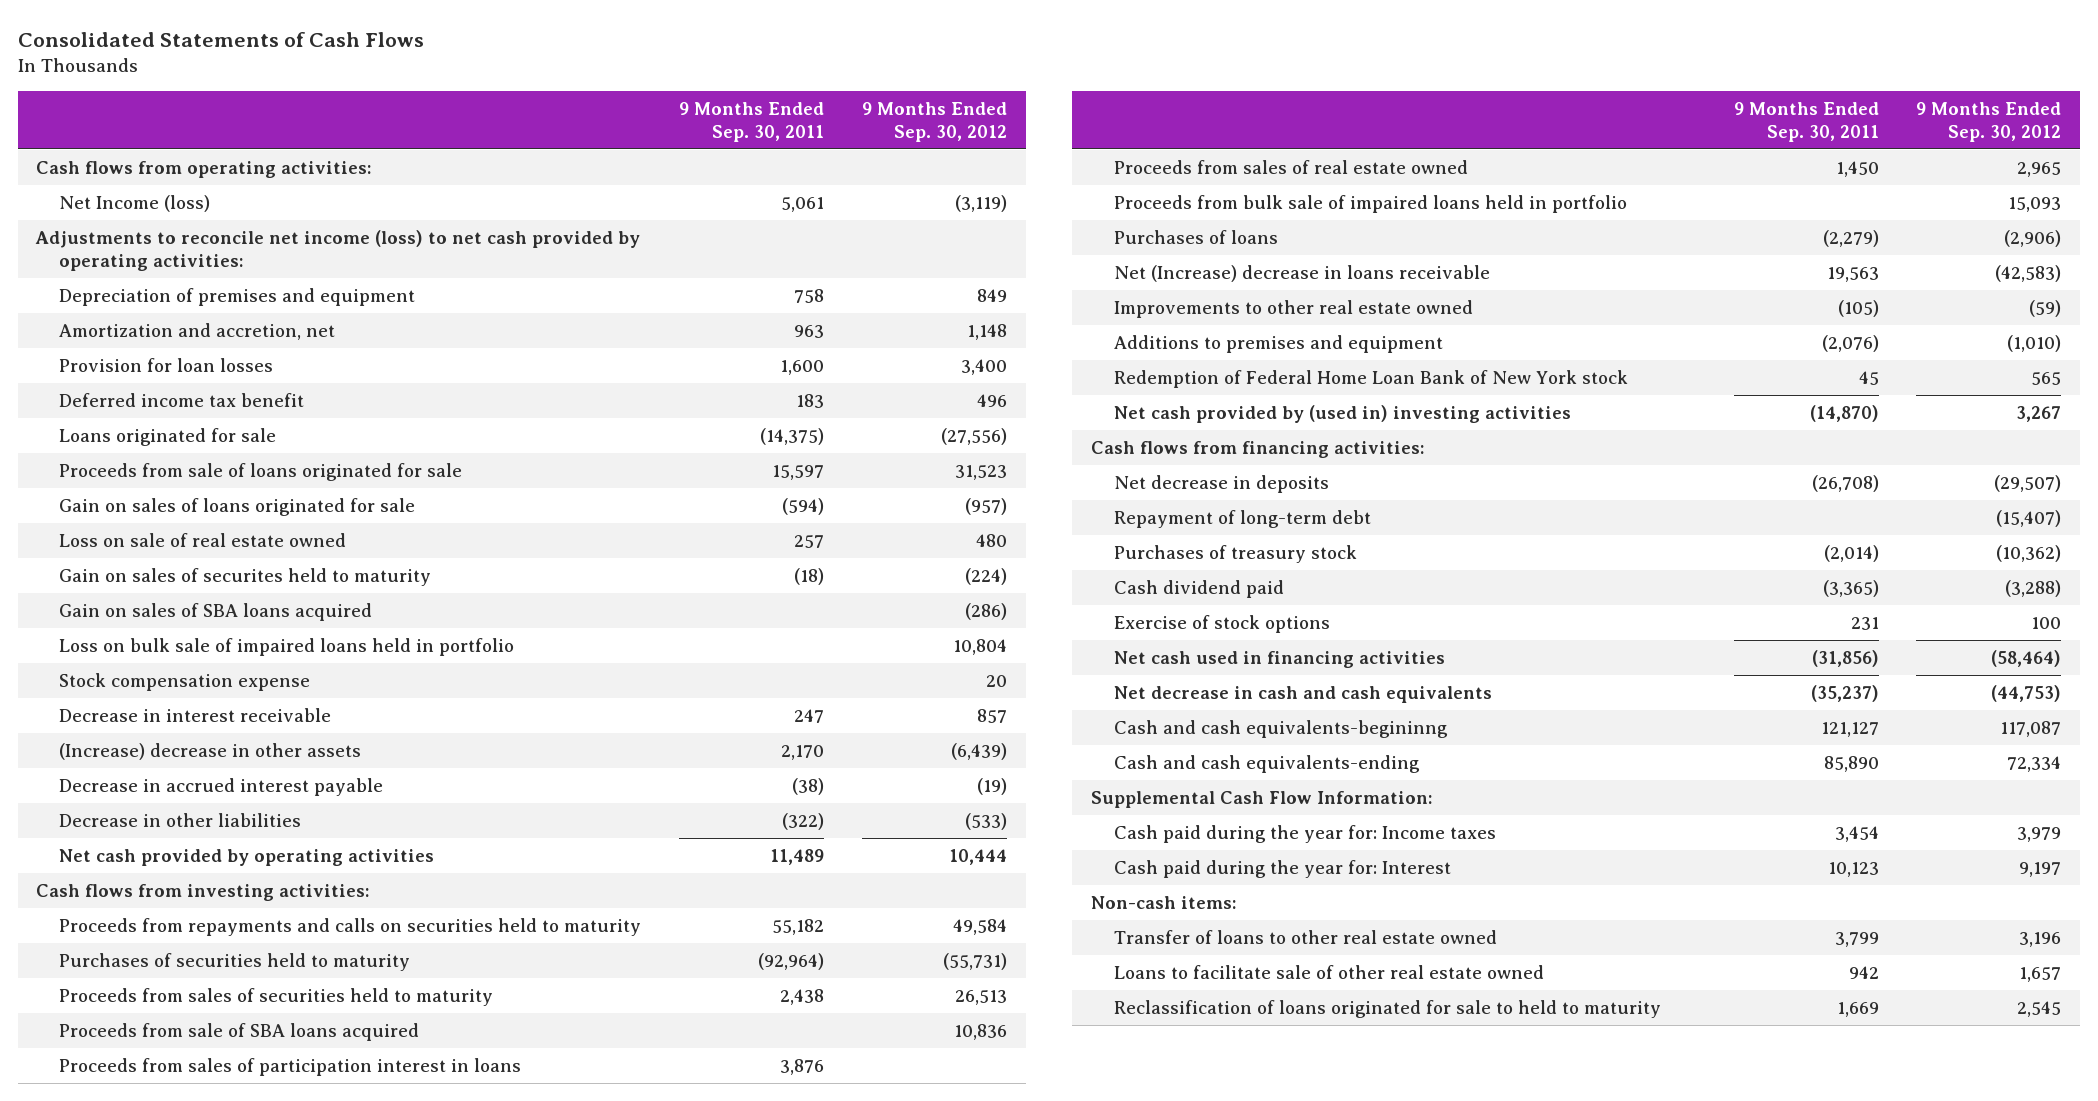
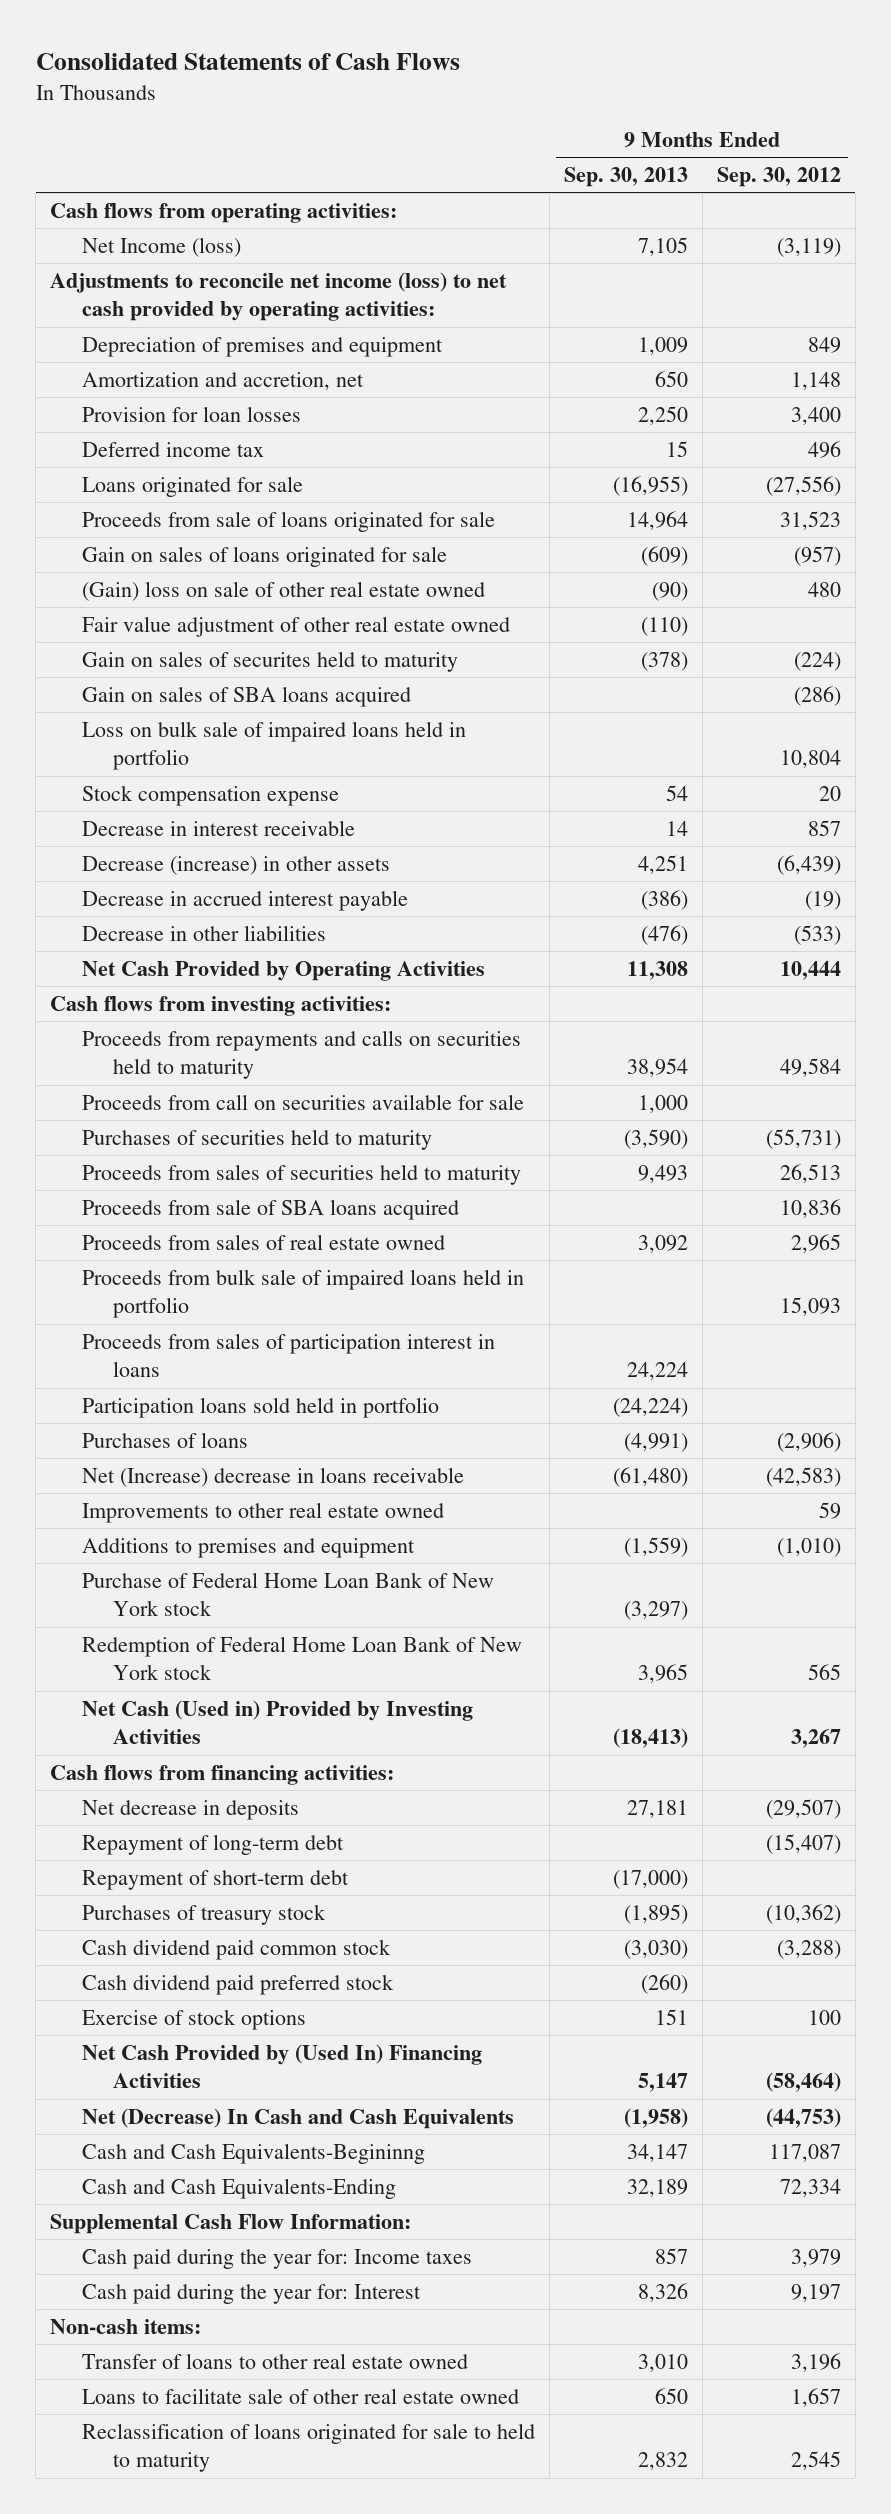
[678,101,824,142] 9 Months Ended Sep. 30, 2011 -> none
none -> [563,166,688,187] Sep. 30, 2013
[59,393,305,408] Deferred income tax benefit -> [81,441,264,457] Deferred income tax
[59,533,347,548] Loss on sale of real estate owned -> [81,580,485,601] (Gain) loss on sale of other real estate owned
none -> [81,615,510,637] Fair value adjustment of other real estate owned
[59,743,362,761] (Increase) decrease in other assets -> [81,855,390,875] Decrease (increase) in other assets
[59,849,435,867] Net cash provided by operating activities -> [81,960,485,981] Net Cash Provided by Operating Activities
none -> [81,1093,524,1110] Proceeds from call on securities available for sale
[59,1058,522,1077] Proceeds from sales of participation interest in loans -> [81,1332,495,1378] Proceeds from sales of participation interest in loans
none -> [81,1396,439,1418] Participation loans sold held in portfolio
[2029,300,2062,318] (59) -> [818,1501,841,1519] 59
none -> [81,1571,494,1617] Purchase of Federal Home Loan Bank of New York stock
[1113,405,1571,424] Net cash provided by (used in) investing activities -> [81,1699,473,1745] Net Cash (Used in) Provided by Investing Activities
none -> [81,1869,349,1890] Repayment of short-term debt
[1113,580,1284,599] Cash dividend paid -> [81,1938,391,1960] Cash dividend paid common stock
none -> [81,1973,394,1995] Cash dividend paid preferred stock
[1113,651,1445,669] Net cash used in financing activities -> [81,2043,482,2089] Net Cash Provided by (Used In) Financing Activities
[1113,686,1492,704] Net decrease in cash and cash equivalents -> [81,2107,514,2129] Net (Decrease) In Cash and Cash Equivalents
[1113,720,1448,739] Cash and cash equivalents-begininng -> [81,2142,425,2164] Cash and Cash Equivalents-Begininng
[1113,755,1420,774] Cash and cash equivalents-ending -> [81,2177,396,2199] Cash and Cash Equivalents-Ending

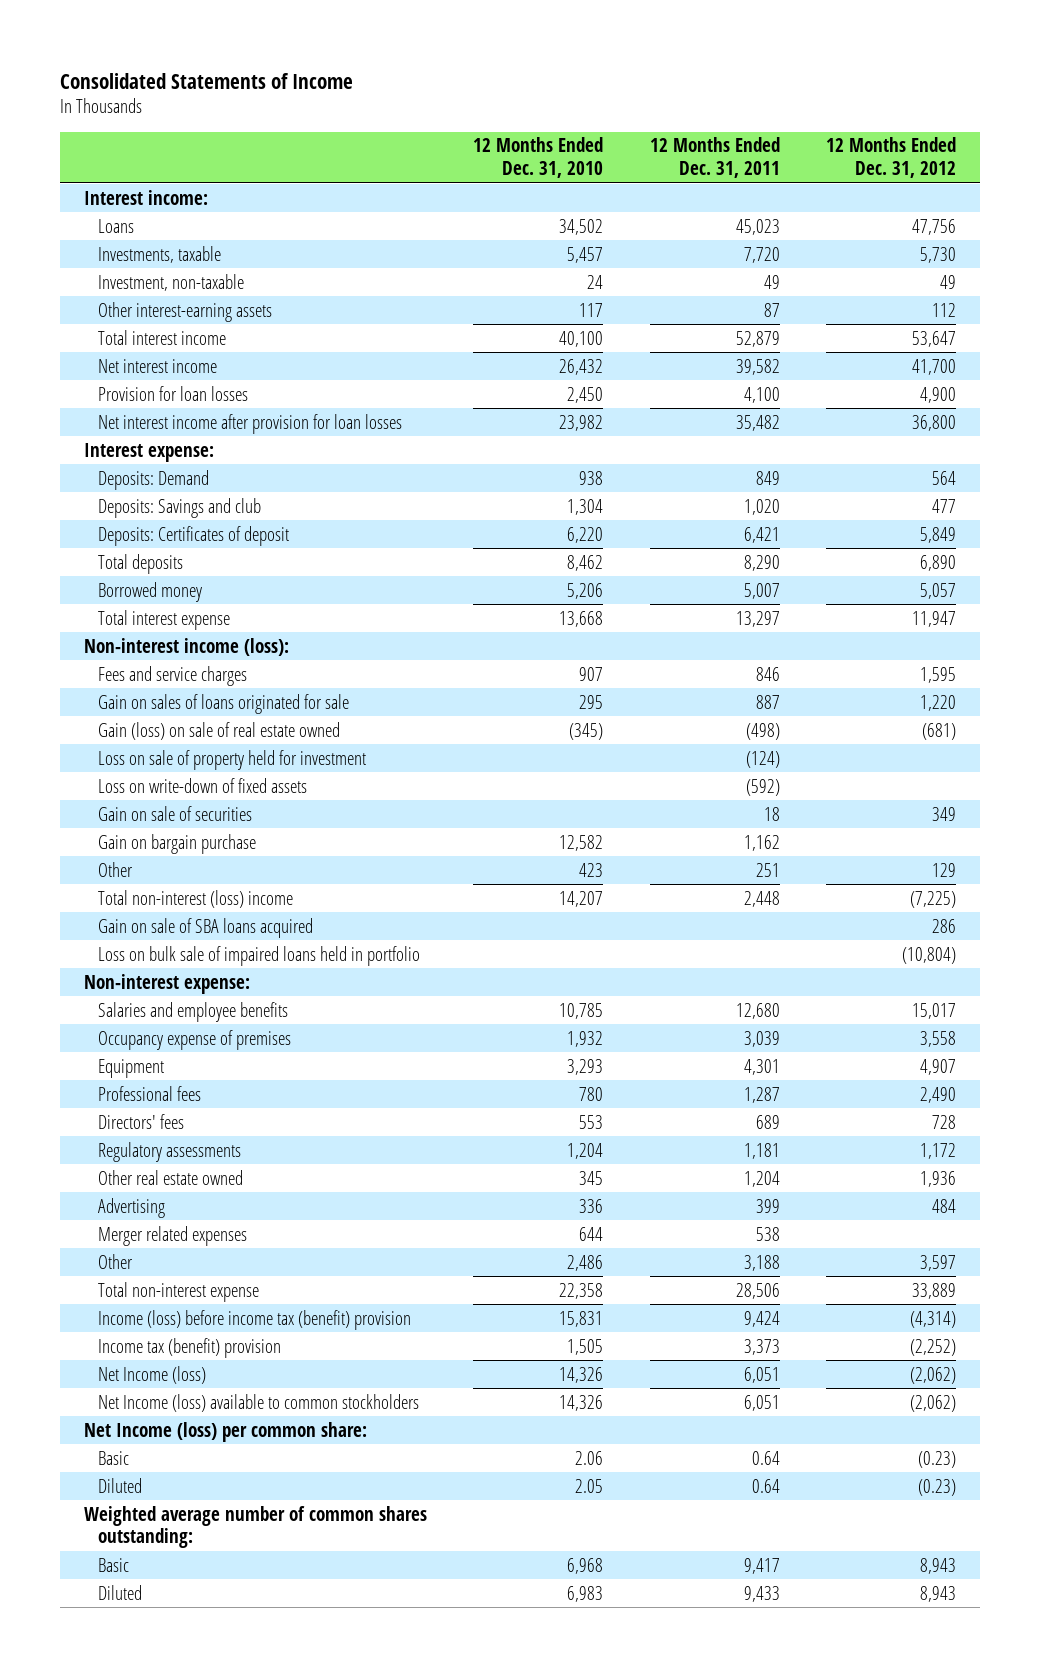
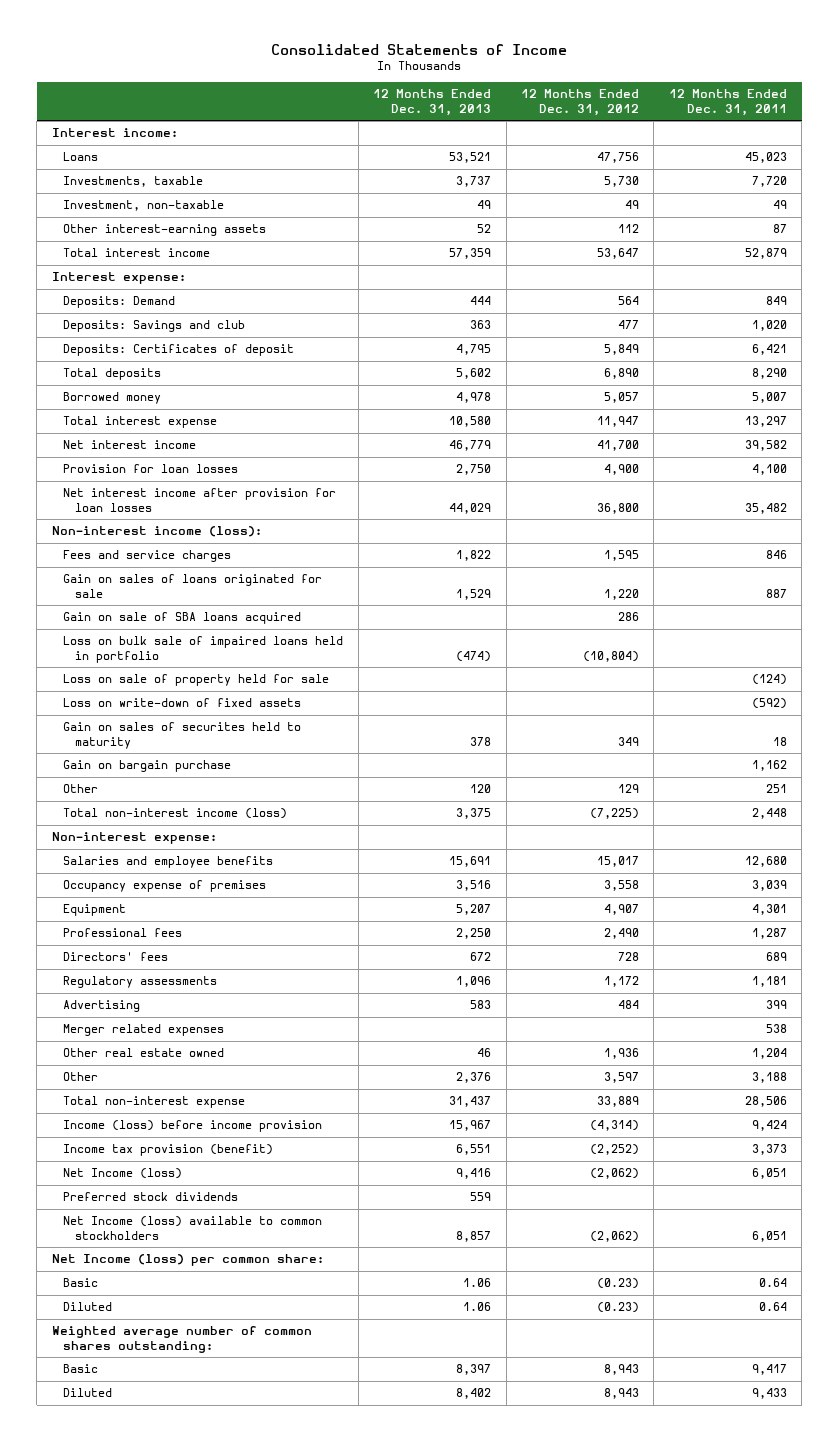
[473,137,604,178] 12 Months Ended Dec. 31, 2010 -> none
none -> [373,89,492,116] 12 Months Ended Dec. 31, 2013
[98,358,218,373] Net interest income -> [63,440,197,450] Net interest income
[98,385,249,401] Provision for loan losses -> [63,464,239,474] Provision for loan losses
[98,413,403,434] Net interest income after provision for loan losses -> [63,488,337,512] Net interest income after provision for loan losses
[98,721,341,740] Gain (loss) on sale of real estate owned -> none
[98,917,314,938] Gain on sale of SBA loans acquired -> [63,612,302,625] Gain on sale of SBA loans acquired
[98,945,421,966] Loss on bulk sale of impaired loans held in portfolio -> [63,636,344,663] Loss on bulk sale of impaired loans held in portfolio
[98,749,367,770] Loss on sale of property held for investment -> [63,674,330,687] Loss on sale of property held for sale
[98,805,253,821] Gain on sale of securities -> [63,722,302,749] Gain on sales of securites held to maturity
[98,889,294,908] Total non-interest (loss) income -> [63,808,288,820] Total non-interest income (loss)
[98,1169,244,1185] Other real estate owned -> [63,1048,225,1058] Other real estate owned
[98,1309,412,1330] Income (loss) before income tax (benefit) provision -> [63,1120,323,1133] Income (loss) before income provision
[98,1337,282,1358] Income tax (benefit) provision -> [63,1144,274,1157] Income tax provision (benefit)
none -> [63,1192,239,1202] Preferred stock dividends

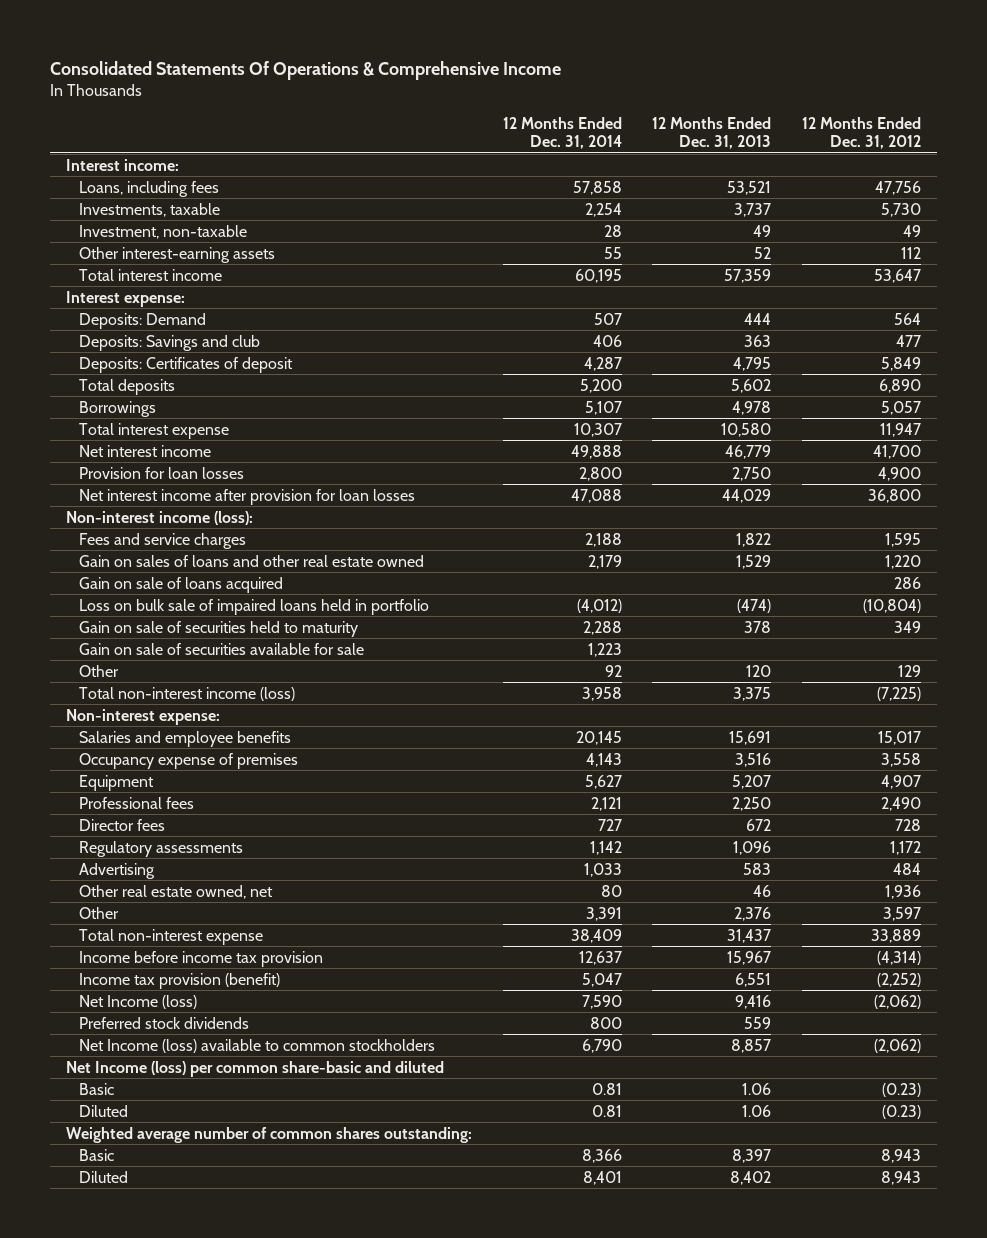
[271,43,568,55] Consolidated Statements of Income -> [50,61,562,81] Consolidated Statements Of Operations & Comprehensive Income
[668,89,787,116] 12 Months Ended Dec. 31, 2011 -> none
none -> [502,116,622,150] 12 Months Ended Dec. 31, 2014
[63,152,99,162] Loans -> [79,180,220,197] Loans, including fees
[63,392,162,405] Borrowed money -> [79,400,157,417] Borrowings
[63,574,323,598] Gain on sales of loans originated for sale -> [79,554,425,567] Gain on sales of loans and other real estate owned
[63,612,302,625] Gain on sale of SBA loans acquired -> [79,576,284,593] Gain on sale of loans acquired
[63,674,330,687] Loss on sale of property held for sale -> none
[63,698,302,708] Loss on write-down of fixed assets -> none
[63,722,302,749] Gain on sales of securites held to maturity -> [79,620,359,637] Gain on sale of securities held to maturity
[63,760,232,773] Gain on bargain purchase -> [79,642,365,655] Gain on sale of securities available for sale
[63,952,169,962] Directors' fees -> [79,818,166,831] Director fees
[63,1024,225,1037] Merger related expenses -> none
[63,1048,225,1058] Other real estate owned -> [79,884,274,899] Other real estate owned, net
[63,1120,323,1133] Income (loss) before income provision -> [79,950,324,967] Income before income tax provision
[51,1254,324,1267] Net Income (loss) per common share: -> [65,1060,444,1077] Net Income (loss) per common share-basic and diluted

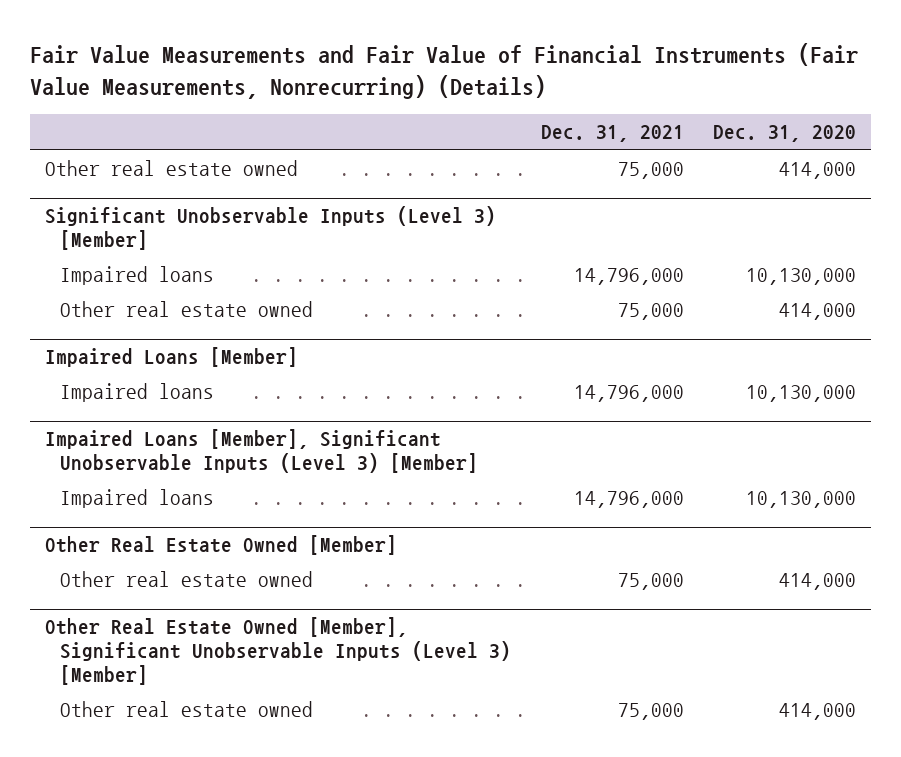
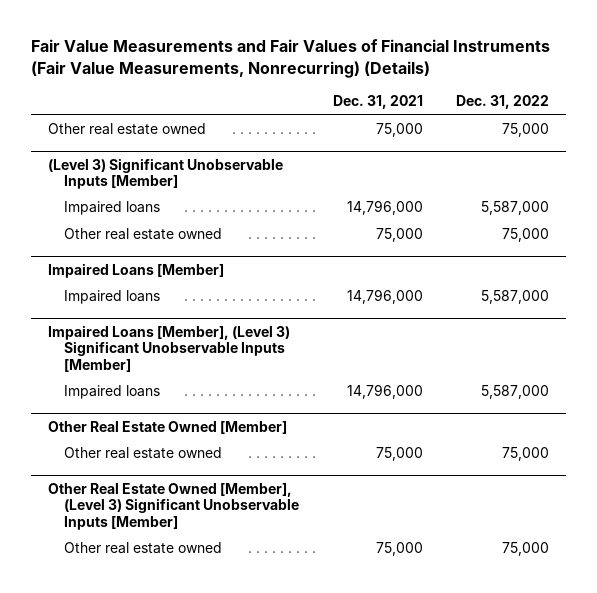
[29,42,858,99] Fair Value Measurements and Fair Value of Financial Instruments (Fair Value Measurements, Nonrecurring) (Details) -> [30,39,550,78] Fair Value Measurements and Fair Values of Financial Instruments (Fair Value Measurements, Nonrecurring) (Details)
[713,125,857,143] Dec. 31, 2020 -> none
none -> [456,95,550,110] Dec. 31, 2022
[44,206,496,251] Significant Unobservable Inputs (Level 3) [Member] -> [47,157,283,190] (Level 3) Significant Unobservable Inputs [Member]
[44,429,478,474] Impaired Loans [Member], Significant Unobservable Inputs (Level 3) [Member] -> [47,324,290,372] Impaired Loans [Member], (Level 3) Significant Unobservable Inputs [Member]
[44,617,511,686] Other Real Estate Owned [Member], Significant Unobservable Inputs (Level 3) [Member] -> [47,482,299,530] Other Real Estate Owned [Member], (Level 3) Significant Unobservable Inputs [Member]

